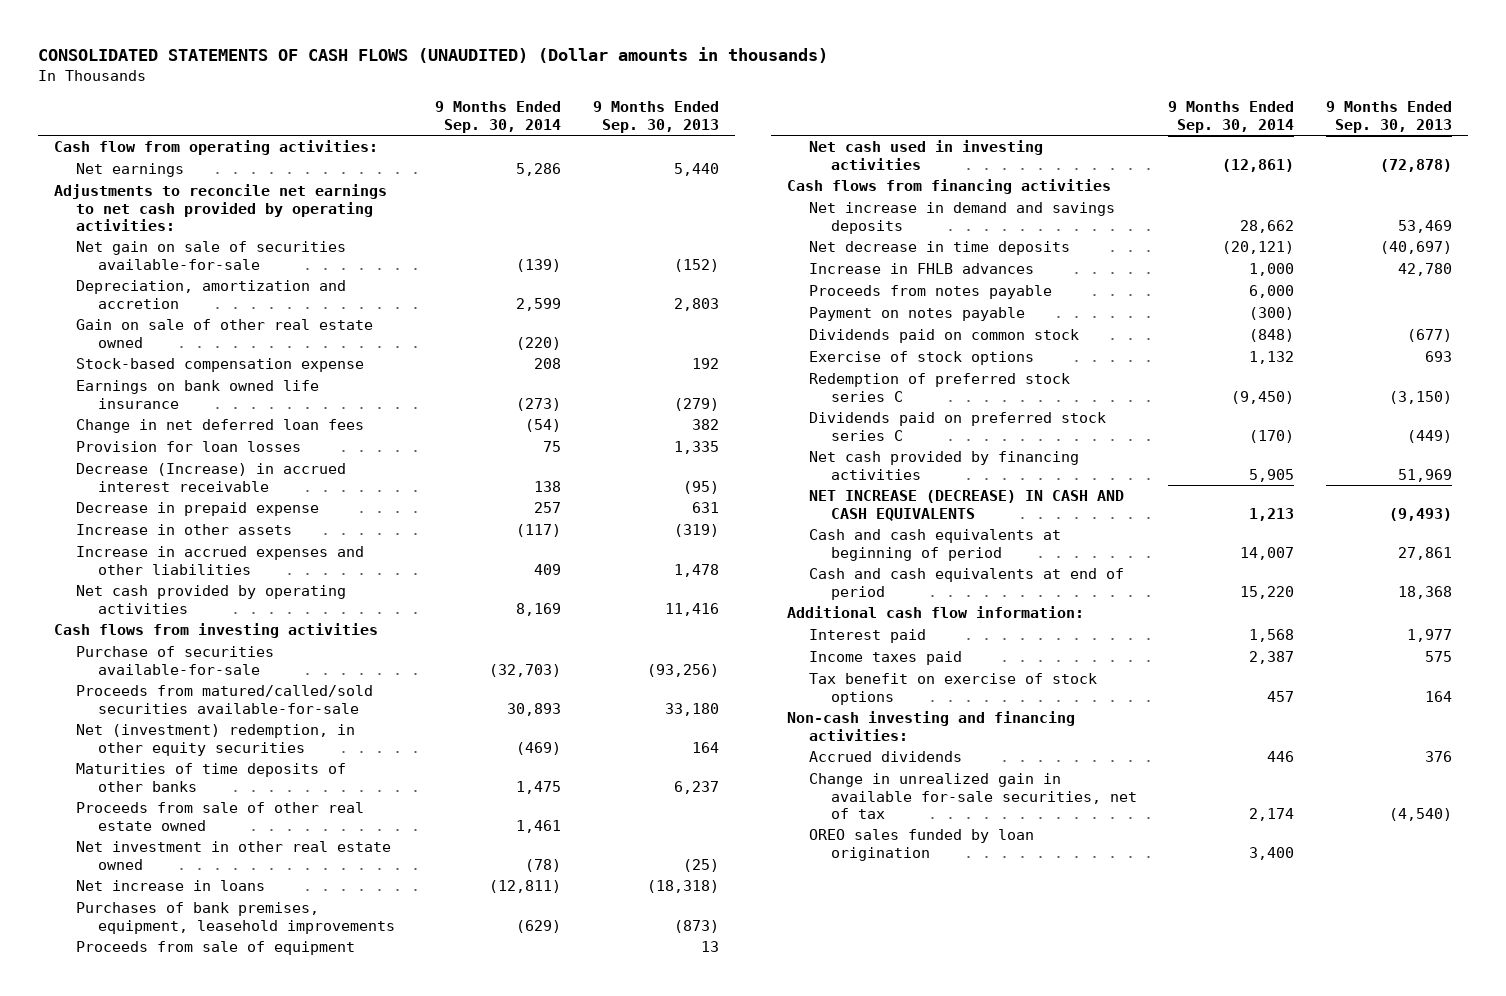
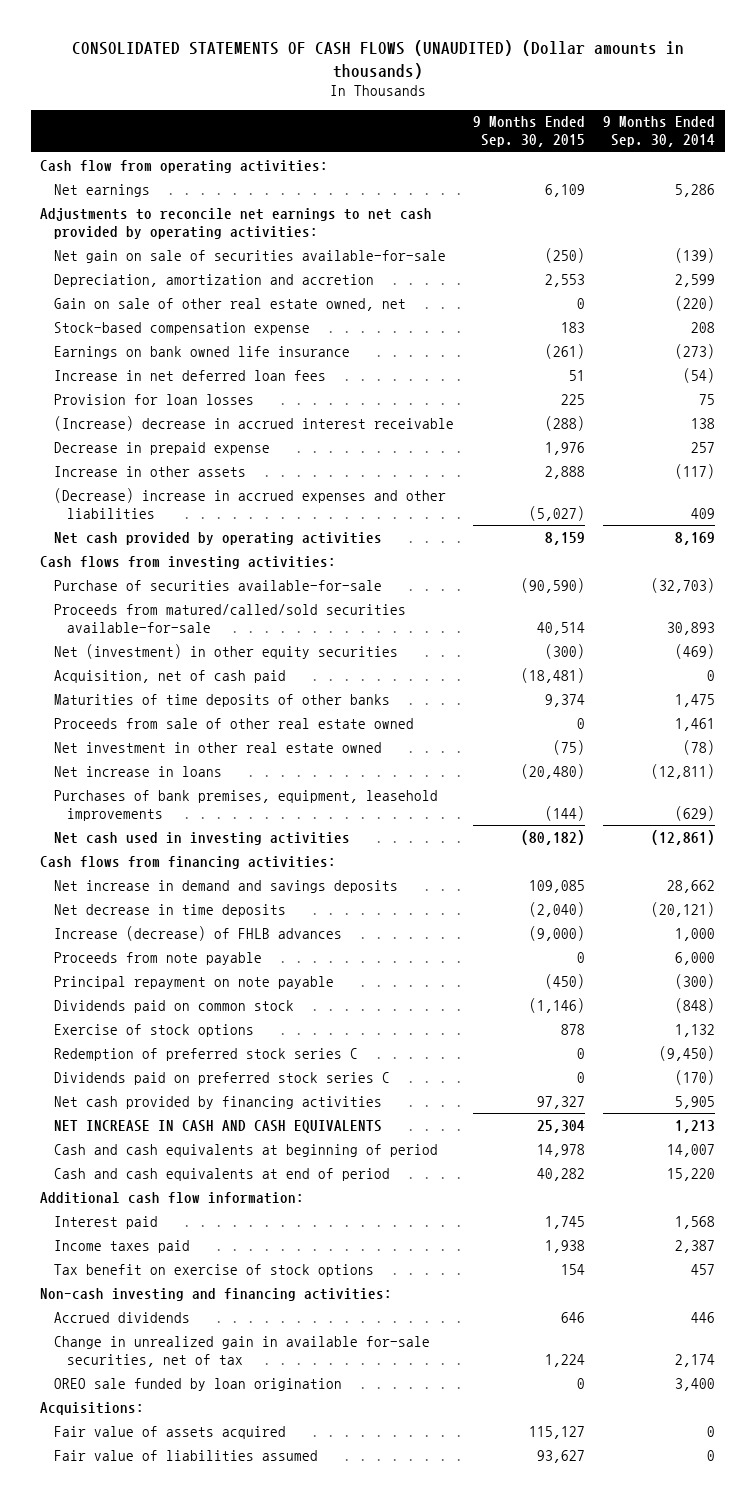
[592,101,719,133] 9 Months Ended Sep. 30, 2013 -> none
none -> [472,116,585,148] 9 Months Ended Sep. 30, 2015
[76,319,374,348] Gain on sale of other real estate owned -> [53,297,406,311] Gain on sale of other real estate owned, net
[76,419,365,434] Change in net deferred loan fees -> [53,369,326,381] Increase in net deferred loan fees
[76,463,347,492] Decrease (Increase) in accrued interest receivable -> [53,415,454,431] (Increase) decrease in accrued interest receivable
[76,546,365,575] Increase in accrued expenses and other liabilities -> [53,487,446,519] (Decrease) increase in accrued expenses and other liabilities
[54,623,379,639] Cash flows from investing activities -> [40,555,337,569] Cash flows from investing activities:
[76,724,356,756] Net (investment) redemption, in other equity securities -> [53,643,398,659] Net (investment) in other equity securities
none -> [53,669,286,683] Acquisition, net of cash paid
[76,941,356,956] Proceeds from sale of equipment -> none
[787,179,1112,195] Cash flows from financing activities -> [40,855,337,869] Cash flows from financing activities:
[809,263,1035,275] Increase in FHLB advances -> [53,925,342,941] Increase (decrease) of FHLB advances
[809,285,1053,300] Proceeds from notes payable -> [53,951,262,965] Proceeds from note payable
[809,307,1026,322] Payment on notes payable -> [53,975,334,989] Principal repayment on note payable
[809,490,1125,521] NET INCREASE (DECREASE) IN CASH AND CASH EQUIVALENTS -> [53,1119,382,1133] NET INCREASE IN CASH AND CASH EQUIVALENTS
[809,829,1035,861] OREO sales funded by loan origination -> [53,1377,342,1391] OREO sale funded by loan origination
none -> [40,1401,145,1415] Acquisitions:
none -> [53,1425,286,1439] Fair value of assets acquired
none -> [53,1449,318,1461] Fair value of liabilities assumed

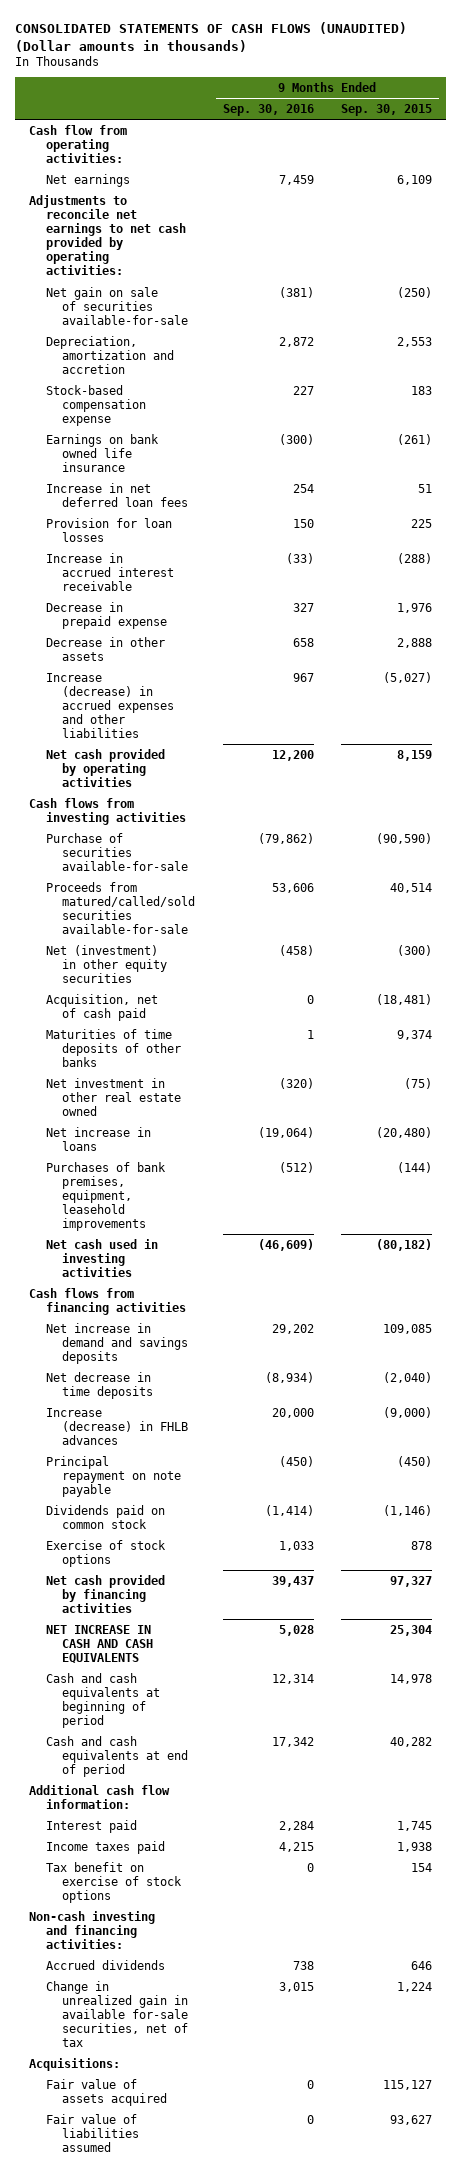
[603,116,716,148] 9 Months Ended Sep. 30, 2014 -> none
none -> [222,103,314,116] Sep. 30, 2016
[53,297,406,311] Gain on sale of other real estate owned, net -> none
[53,415,454,431] (Increase) decrease in accrued interest receivable -> [45,552,175,591] Increase in accrued interest receivable
[53,465,246,477] Increase in other assets -> [45,636,165,661] Decrease in other assets
[53,487,446,519] (Decrease) increase in accrued expenses and other liabilities -> [45,672,175,739] Increase (decrease) in accrued expenses and other liabilities
[40,555,337,569] Cash flows from investing activities: -> [28,797,186,825] Cash flows from investing activities
[53,717,414,729] Proceeds from sale of other real estate owned -> none
[40,855,337,869] Cash flows from financing activities: -> [28,1287,186,1315] Cash flows from financing activities
[53,951,262,965] Proceeds from note payable -> none
[53,925,342,941] Increase (decrease) of FHLB advances -> [45,1407,189,1445] Increase (decrease) in FHLB advances
[53,1047,358,1061] Redemption of preferred stock series C -> none
[53,1071,390,1085] Dividends paid on preferred stock series C -> none
[53,1377,342,1391] OREO sale funded by loan origination -> none

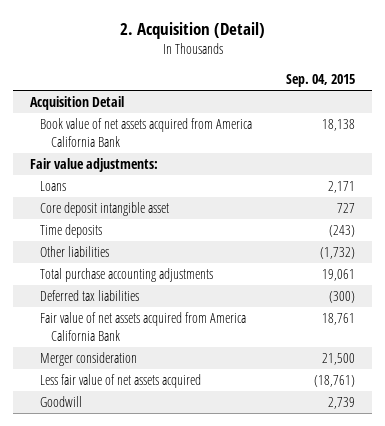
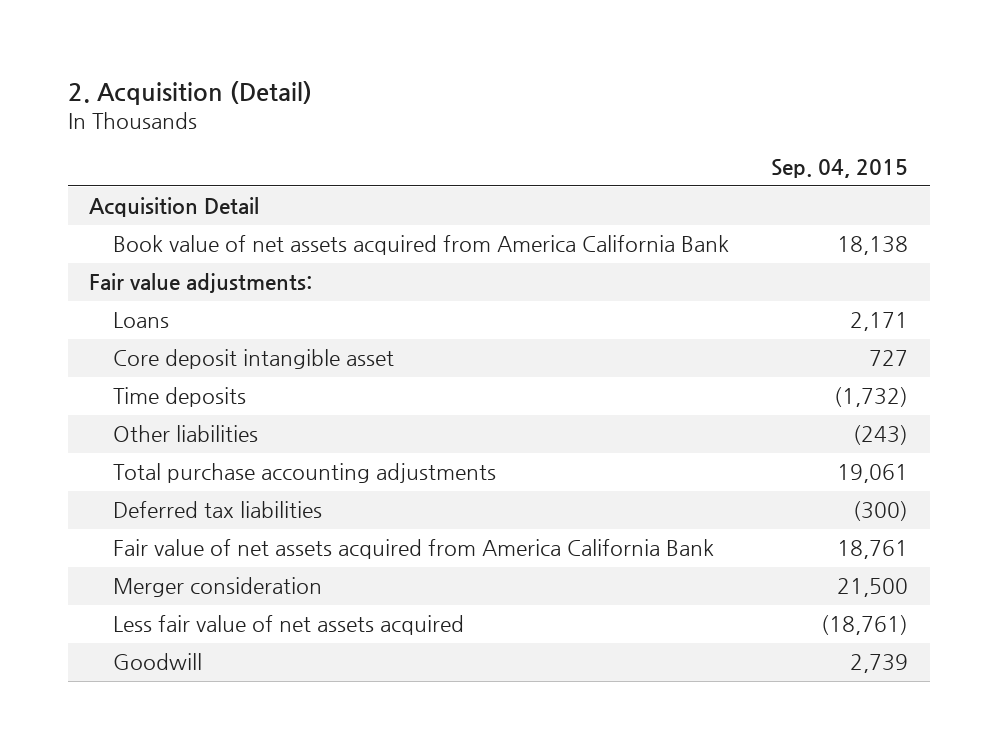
[329,225,356,238] (243) -> [834,387,909,408] (1,732)
[320,247,356,260] (1,732) -> [853,425,909,446] (243)

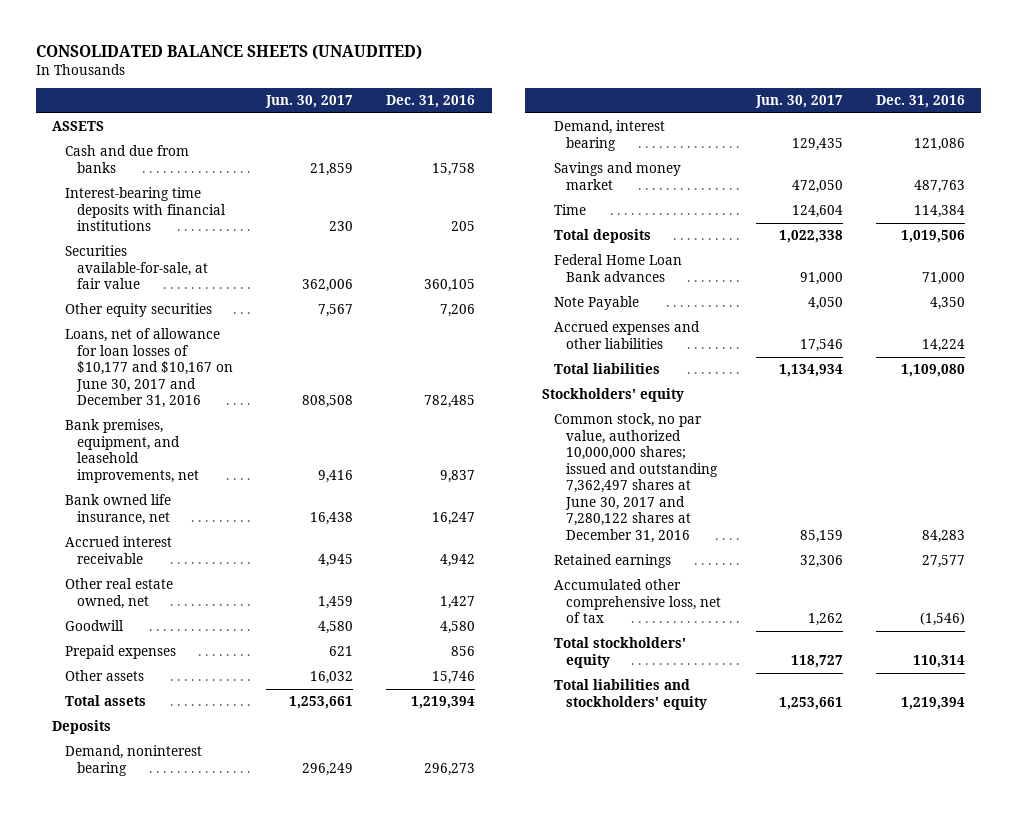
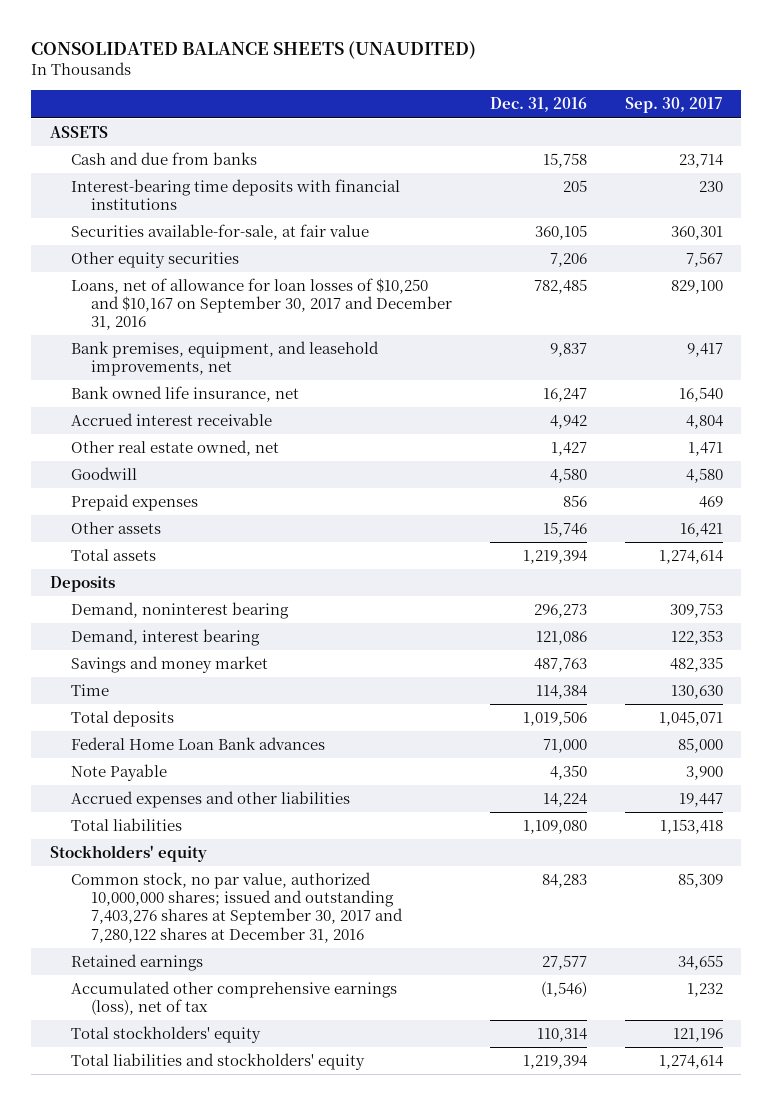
[265,95,354,109] Jun. 30, 2017 -> none
none -> [624,97,723,114] Sep. 30, 2017
[64,328,233,409] Loans, net of allowance for loan losses of $10,177 and $10,167 on June 30, 2017 and December 31, 2016 -> [70,278,453,331] Loans, net of allowance for loan losses of $10,250 and $10,167 on September 30, 2017 and December 31, 2016
[554,413,719,543] Common stock, no par value, authorized 10,000,000 shares; issued and outstanding 7,362,497 shares at June 30, 2017 and 7,280,122 shares at December 31, 2016 -> [70,872,404,943] Common stock, no par value, authorized 10,000,000 shares; issued and outstanding 7,403,276 shares at September 30, 2017 and 7,280,122 shares at December 31, 2016
[554,579,722,624] Accumulated other comprehensive loss, net of tax -> [70,981,397,1016] Accumulated other comprehensive earnings (loss), net of tax

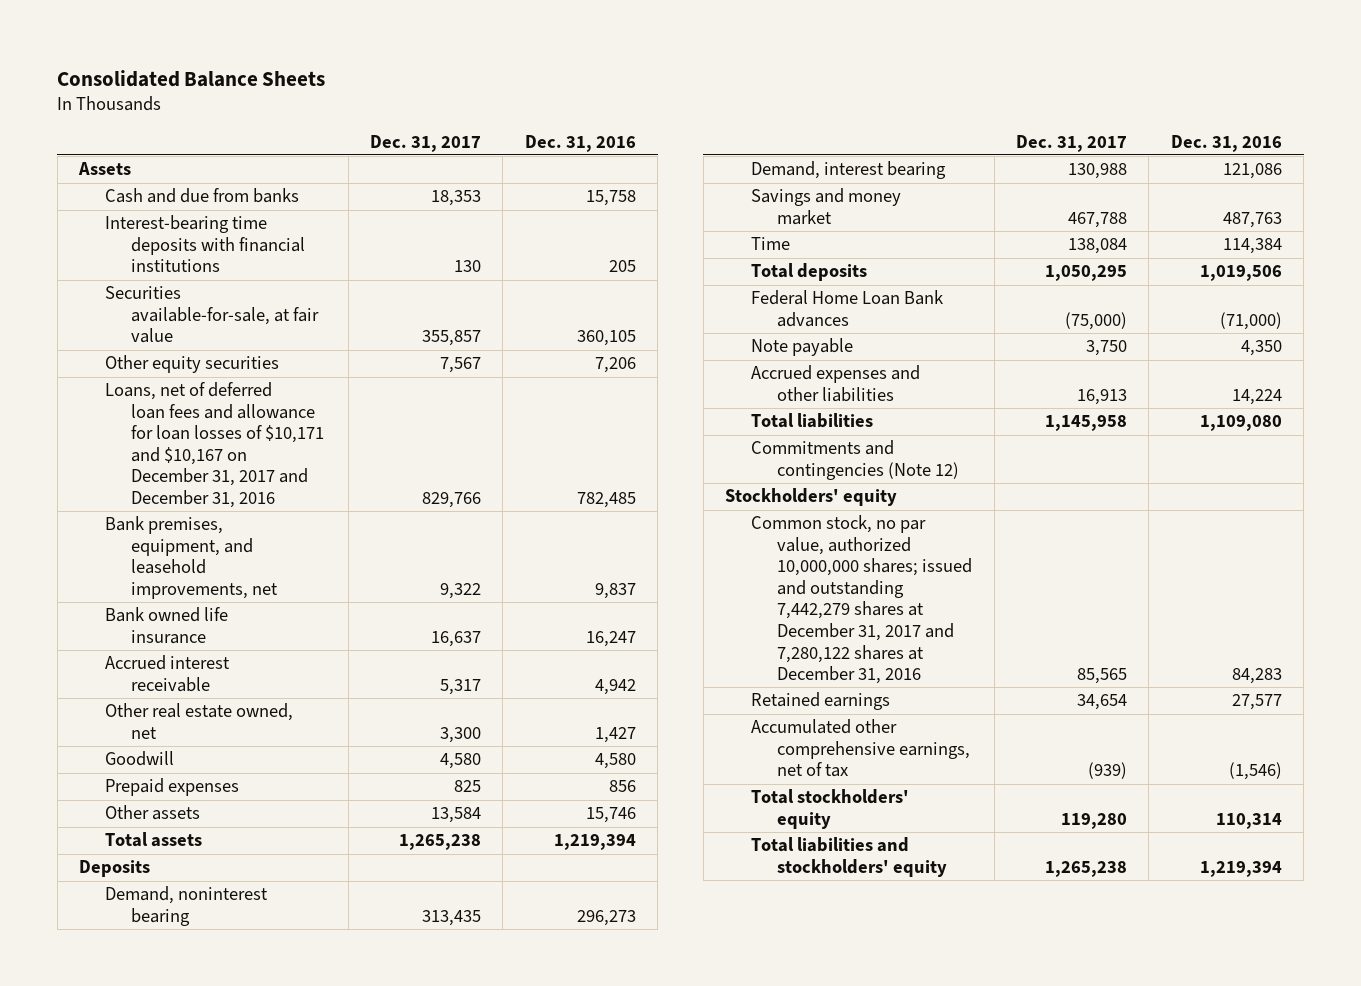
[31,40,477,59] CONSOLIDATED BALANCE SHEETS (UNAUDITED) -> [57,69,326,87] Consolidated Balance Sheets
[624,97,723,114] Sep. 30, 2017 -> none
none -> [370,134,482,152] Dec. 31, 2017
[50,126,109,139] ASSETS -> [78,162,132,176] Assets
[70,278,453,331] Loans, net of allowance for loan losses of $10,250 and $10,167 on September 30, 2017 and December 31, 2016 -> [105,382,325,508] Loans, net of deferred loan fees and allowance for loan losses of $10,171 and $10,167 on December 31, 2017 and December 31, 2016
[70,386,299,403] Bank owned life insurance, net -> [105,607,229,644] Bank owned life insurance
[543,739,588,754] 71,000 -> [1219,311,1282,330] (71,000)
[70,764,167,782] Note Payable -> [751,338,854,357] Note payable
none -> [751,440,960,480] Commitments and contingencies (Note 12)
[70,872,404,943] Common stock, no par value, authorized 10,000,000 shares; issued and outstanding 7,403,276 shares at September 30, 2017 and 7,280,122 shares at December 31, 2016 -> [751,515,973,685] Common stock, no par value, authorized 10,000,000 shares; issued and outstanding 7,442,279 shares at December 31, 2017 and 7,280,122 shares at December 31, 2016
[70,981,397,1016] Accumulated other comprehensive earnings (loss), net of tax -> [751,719,971,778] Accumulated other comprehensive earnings, net of tax

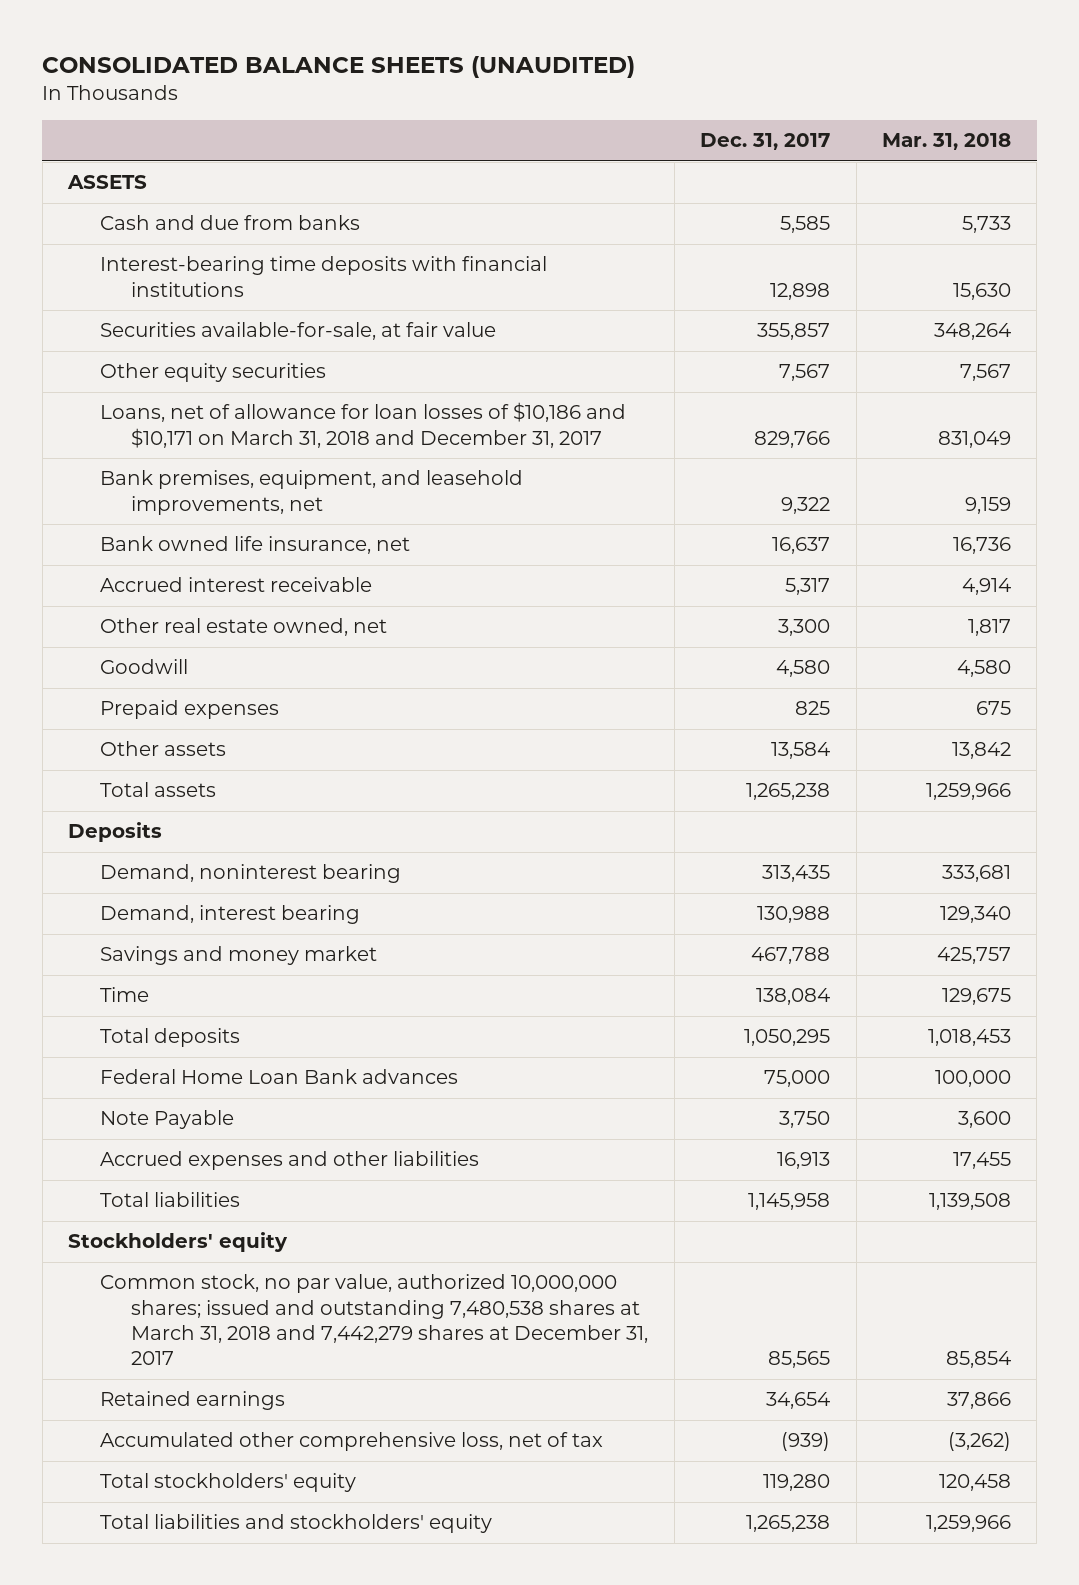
[57,69,326,87] Consolidated Balance Sheets -> [42,56,636,79] CONSOLIDATED BALANCE SHEETS (UNAUDITED)
[524,134,636,152] Dec. 31, 2016 -> none
none -> [882,133,1012,151] Mar. 31, 2018
[78,162,132,176] Assets -> [67,175,148,190] ASSETS
[431,190,482,207] 18,353 -> [780,216,831,234] 5,585
[454,260,482,273] 130 -> [770,282,831,300] 12,898
[105,382,325,508] Loans, net of deferred loan fees and allowance for loan losses of $10,171 and $10,167 on December 31, 2017 and December 31, 2016 -> [99,402,626,448] Loans, net of allowance for loan losses of $10,186 and $10,171 on March 31, 2018 and December 31, 2017
[105,607,229,644] Bank owned life insurance -> [99,536,410,555] Bank owned life insurance, net
[1065,311,1128,330] (75,000) -> [764,1070,831,1088] 75,000
[751,338,854,357] Note payable -> [99,1110,234,1130] Note Payable
[751,440,960,480] Commitments and contingencies (Note 12) -> none
[751,515,973,685] Common stock, no par value, authorized 10,000,000 shares; issued and outstanding 7,442,279 shares at December 31, 2017 and 7,280,122 shares at December 31, 2016 -> [99,1274,649,1366] Common stock, no par value, authorized 10,000,000 shares; issued and outstanding 7,480,538 shares at March 31, 2018 and 7,442,279 shares at December 31, 2017
[751,719,971,778] Accumulated other comprehensive earnings, net of tax -> [99,1432,603,1452] Accumulated other comprehensive loss, net of tax

